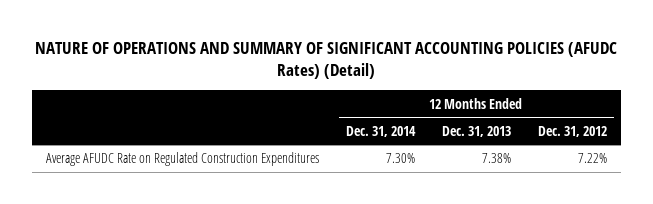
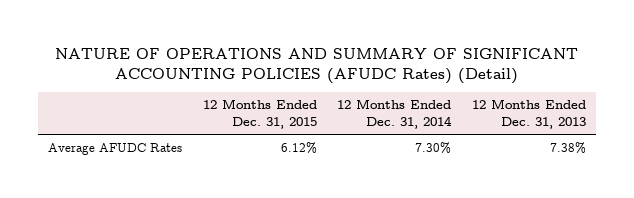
[537,125,607,137] Dec. 31, 2012 -> none
none -> [202,99,317,130] 12 Months Ended Dec. 31, 2015
[45,152,319,167] Average AFUDC Rate on Regulated Construction Expenditures -> [48,143,183,156] Average AFUDC Rates

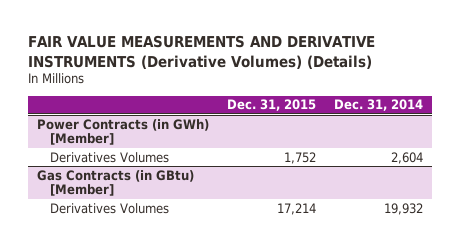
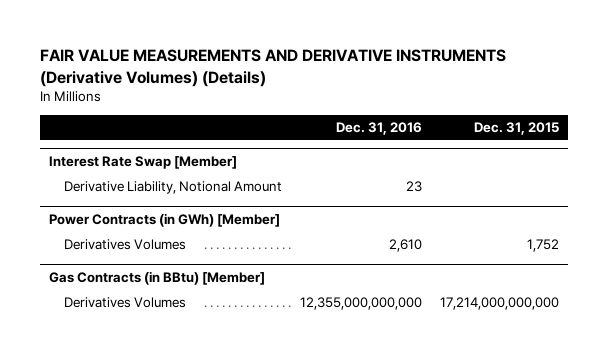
[334,99,424,112] Dec. 31, 2014 -> none
none -> [335,122,422,136] Dec. 31, 2016
none -> [49,156,238,170] Interest Rate Swap [Member]
none -> [63,181,282,195] Derivative Liability, Notional Amount
[36,169,194,197] Gas Contracts (in GBtu) [Member] -> [49,271,266,286] Gas Contracts (in BBtu) [Member]
[276,202,316,215] 17,214 -> [439,297,559,311] 17,214,000,000,000

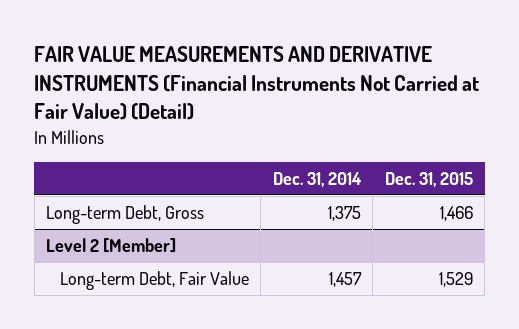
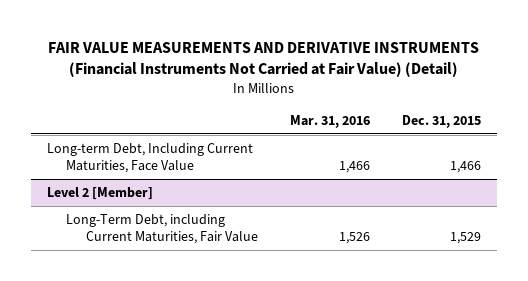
[272,171,362,187] Dec. 31, 2014 -> none
none -> [289,114,370,128] Mar. 31, 2016
[46,205,205,225] Long-term Debt, Gross -> [47,143,254,174] Long-term Debt, Including Current Maturities, Face Value
[59,271,249,291] Long-term Debt, Fair Value -> [66,214,258,245] Long-Term Debt, including Current Maturities, Fair Value

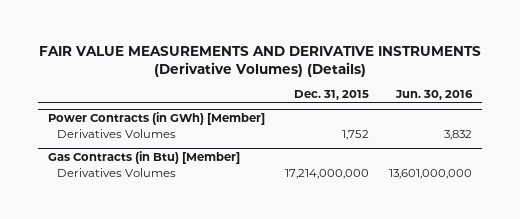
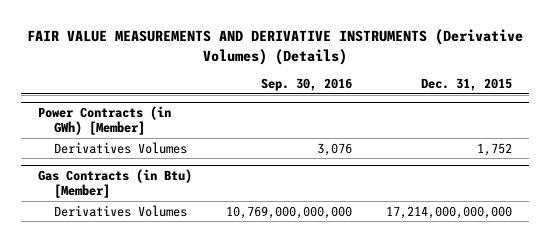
[394,90,473,101] Jun. 30, 2016 -> none
none -> [261,78,353,92] Sep. 30, 2016
[284,169,369,180] 17,214,000,000 -> [385,205,512,219] 17,214,000,000,000

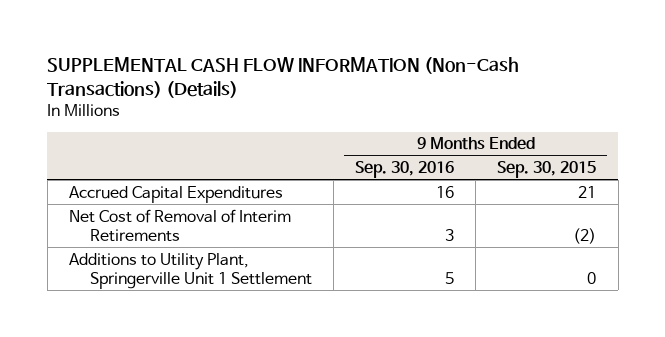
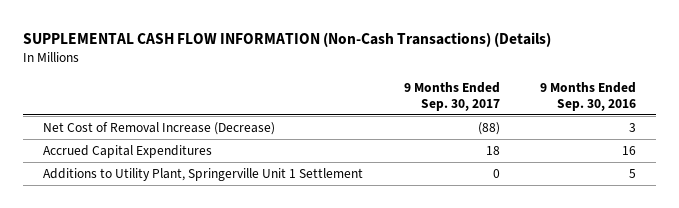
[497,161,597,179] Sep. 30, 2015 -> none
none -> [403,81,500,111] 9 Months Ended Sep. 30, 2017
none -> [43,121,276,135] Net Cost of Removal Increase (Decrease)
[68,208,291,243] Net Cost of Removal of Interim Retirements -> none

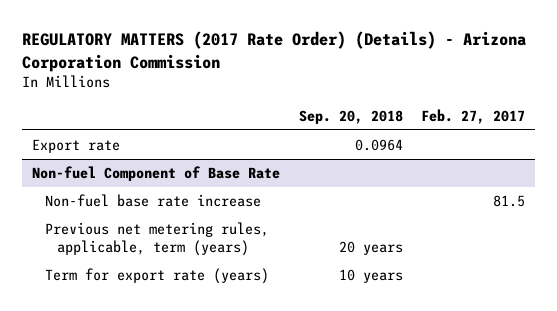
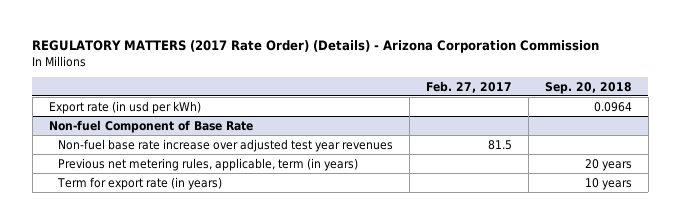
[31,139,120,154] Export rate -> [48,100,201,114] Export rate (in usd per kWh)
[44,194,261,208] Non-fuel base rate increase -> [57,138,393,152] Non-fuel base rate increase over adjusted test year revenues
[44,222,269,257] Previous net metering rules, applicable, term (years) -> [57,157,358,171] Previous net metering rules, applicable, term (in years)
[44,268,269,285] Term for export rate (years) -> [56,176,222,190] Term for export rate (in years)

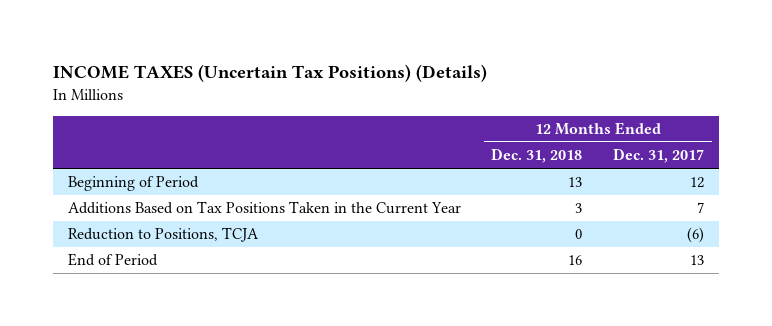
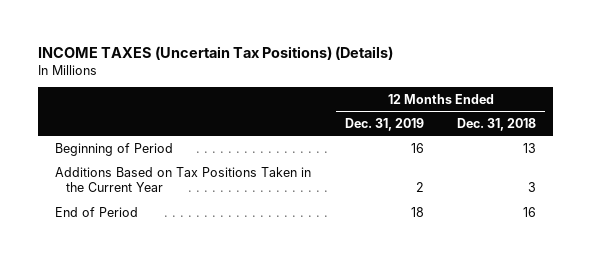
[612,148,704,164] Dec. 31, 2017 -> none
none -> [344,117,424,131] Dec. 31, 2019
[67,227,259,243] Reduction to Positions, TCJA -> none

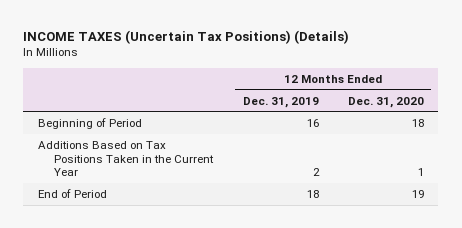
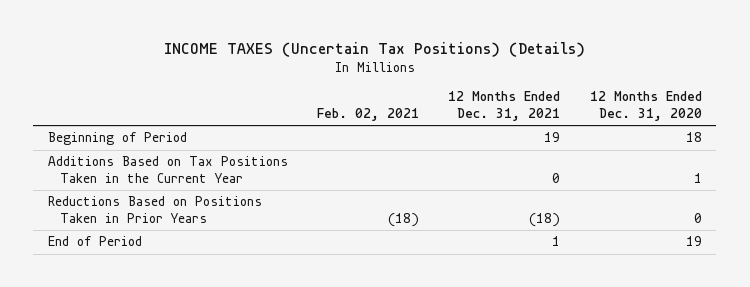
[242,96,319,108] Dec. 31, 2019 -> none
none -> [317,108,420,122] Feb. 02, 2021
none -> [448,91,561,122] 12 Months Ended Dec. 31, 2021
none -> [47,196,262,224] Reductions Based on Positions Taken in Prior Years

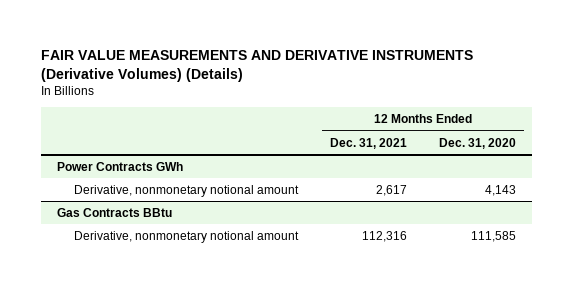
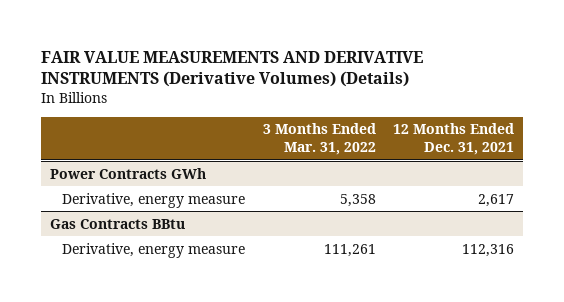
[439,137,517,149] Dec. 31, 2020 -> none
none -> [262,123,376,156] 3 Months Ended Mar. 31, 2022
[73,184,299,197] Derivative, nonmonetary notional amount -> [62,192,246,208] Derivative, energy measure
[73,230,299,243] Derivative, nonmonetary notional amount -> [62,242,246,258] Derivative, energy measure

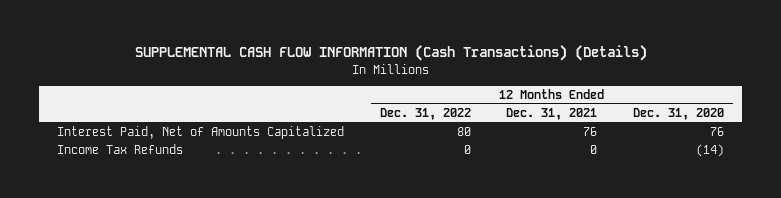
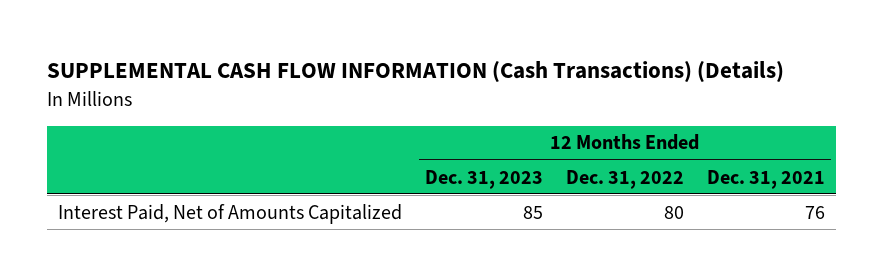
[633,107,725,120] Dec. 31, 2020 -> none
none -> [425,169,544,189] Dec. 31, 2023
[56,144,183,155] Income Tax Refunds -> none

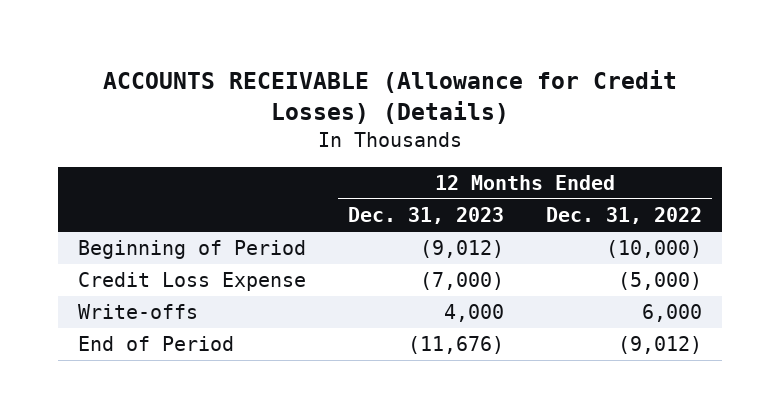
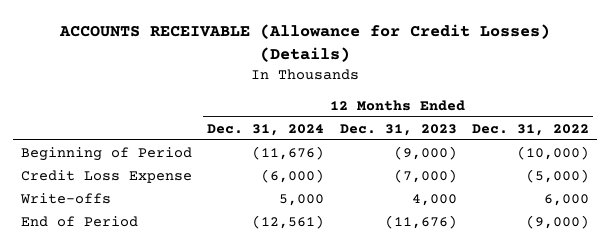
none -> [207,123,325,136] Dec. 31, 2024
[419,240,504,259] (9,012) -> [393,145,457,160] (9,000)
[617,336,702,355] (9,012) -> [526,214,590,229] (9,000)

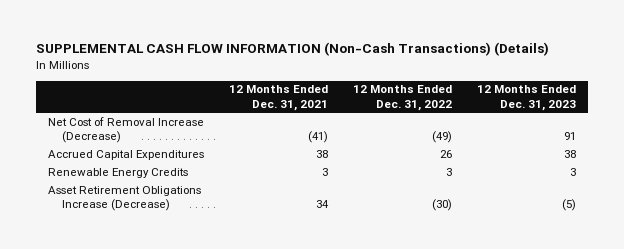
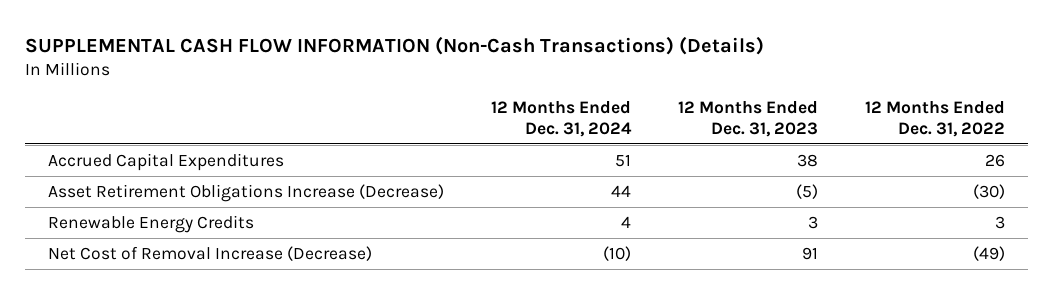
[228,85,328,111] 12 Months Ended Dec. 31, 2021 -> none
none -> [491,101,633,137] 12 Months Ended Dec. 31, 2024
[48,167,189,178] Renewable Energy Credits -> [48,215,255,234] Renewable Energy Credits
[48,116,205,143] Net Cost of Removal Increase (Decrease) -> [48,246,373,262] Net Cost of Removal Increase (Decrease)

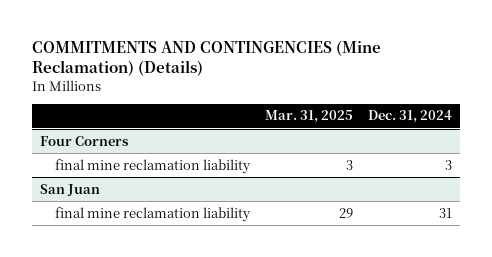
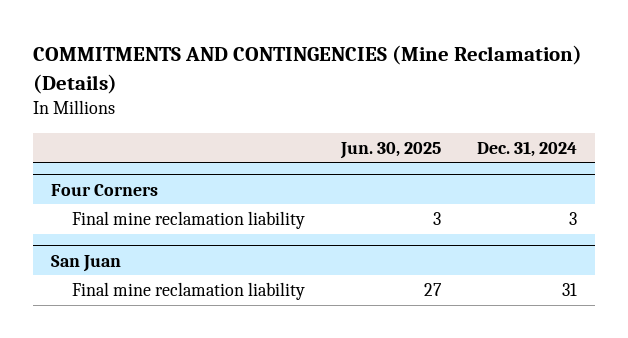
[265,110,354,124] Mar. 31, 2025 -> none
none -> [340,141,442,159] Jun. 30, 2025
[55,158,252,174] final mine reclamation liability -> [72,211,306,230] Final mine reclamation liability
[55,206,252,222] final mine reclamation liability -> [72,282,306,301] Final mine reclamation liability

